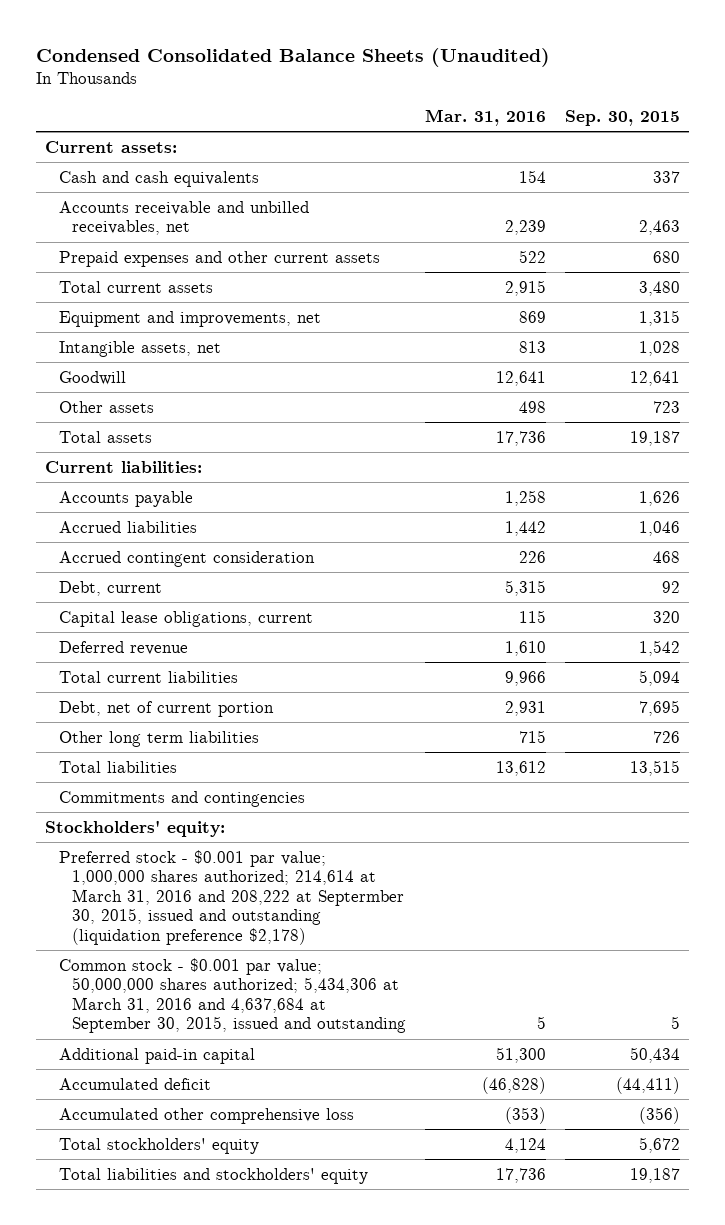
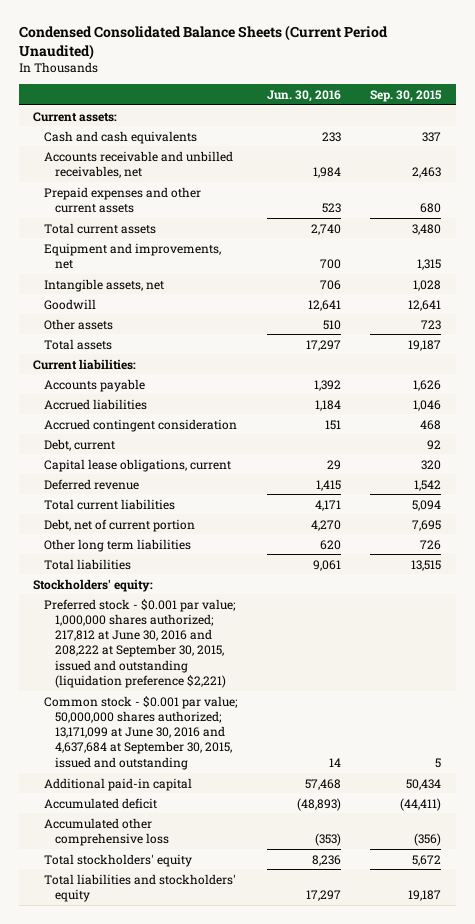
[35,47,550,67] Condensed Consolidated Balance Sheets (Unaudited) -> [18,25,388,61] Condensed Consolidated Balance Sheets (Current Period Unaudited)
[424,108,546,126] Mar. 31, 2016 -> none
none -> [266,90,341,103] Jun. 30, 2016
[58,790,305,807] Commitments and contingencies -> none
[58,849,404,945] Preferred stock - $0.001 par value; 1,000,000 shares authorized; 214,614 at March 31, 2016 and 208,222 at Septermber 30, 2015, issued and outstanding (liquidation preference $2,178) -> [44,598,237,688] Preferred stock - $0.001 par value; 1,000,000 shares authorized; 217,812 at June 30, 2016 and 208,222 at September 30, 2015, issued and outstanding (liquidation preference $2,221)
[58,957,406,1034] Common stock - $0.001 par value; 50,000,000 shares authorized; 5,434,306 at March 31, 2016 and 4,637,684 at September 30, 2015, issued and outstanding -> [44,695,239,770] Common stock - $0.001 par value; 50,000,000 shares authorized; 13,171,099 at June 30, 2016 and 4,637,684 at September 30, 2015, issued and outstanding

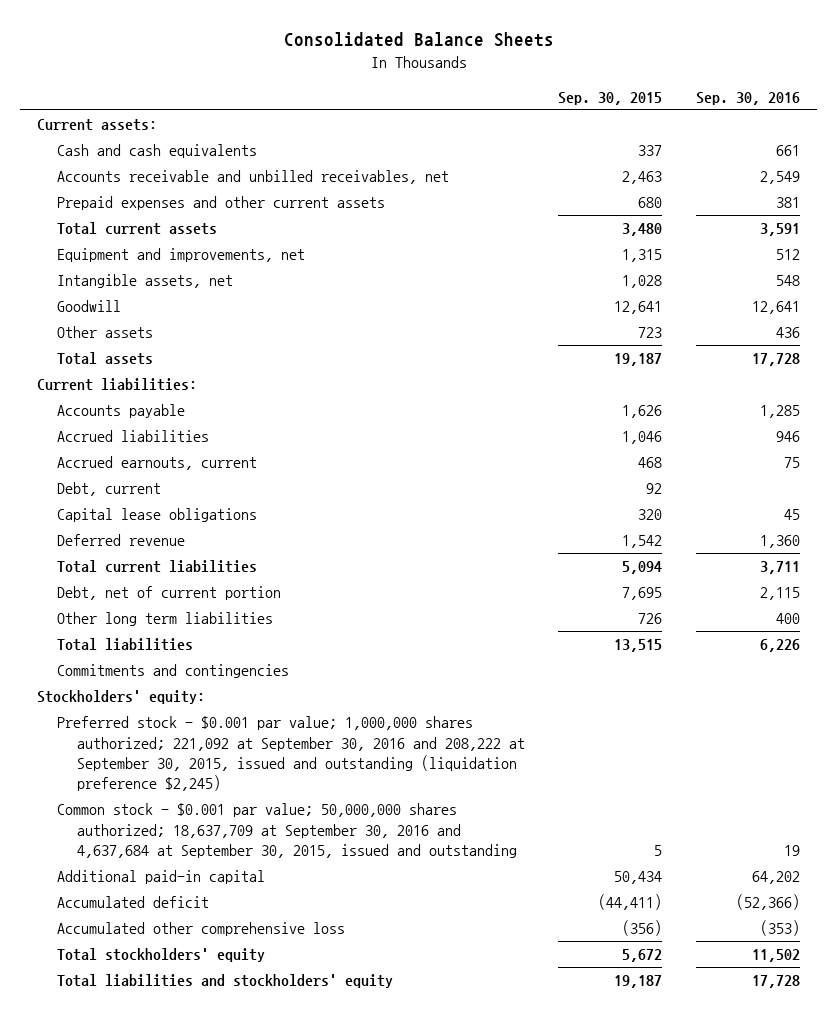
[18,25,388,61] Condensed Consolidated Balance Sheets (Current Period Unaudited) -> [283,32,554,48] Consolidated Balance Sheets
[266,90,341,103] Jun. 30, 2016 -> none
none -> [696,91,801,105] Sep. 30, 2016
[44,418,238,432] Accrued contingent consideration -> [56,456,257,471] Accrued earnouts, current
[44,458,232,472] Capital lease obligations, current -> [56,508,257,523] Capital lease obligations
none -> [56,664,289,679] Commitments and contingencies
[44,598,237,688] Preferred stock - $0.001 par value; 1,000,000 shares authorized; 217,812 at June 30, 2016 and 208,222 at September 30, 2015, issued and outstanding (liquidation preference $2,221) -> [56,716,525,791] Preferred stock - $0.001 par value; 1,000,000 shares authorized; 221,092 at September 30, 2016 and 208,222 at September 30, 2015, issued and outstanding (liquidation preference $2,245)
[44,695,239,770] Common stock - $0.001 par value; 50,000,000 shares authorized; 13,171,099 at June 30, 2016 and 4,637,684 at September 30, 2015, issued and outstanding -> [56,803,517,858] Common stock - $0.001 par value; 50,000,000 shares authorized; 18,637,709 at September 30, 2016 and 4,637,684 at September 30, 2015, issued and outstanding

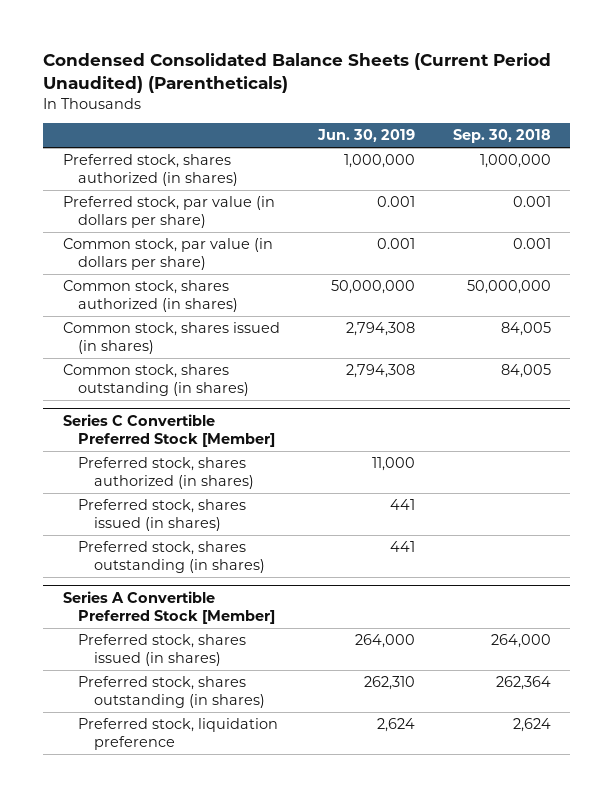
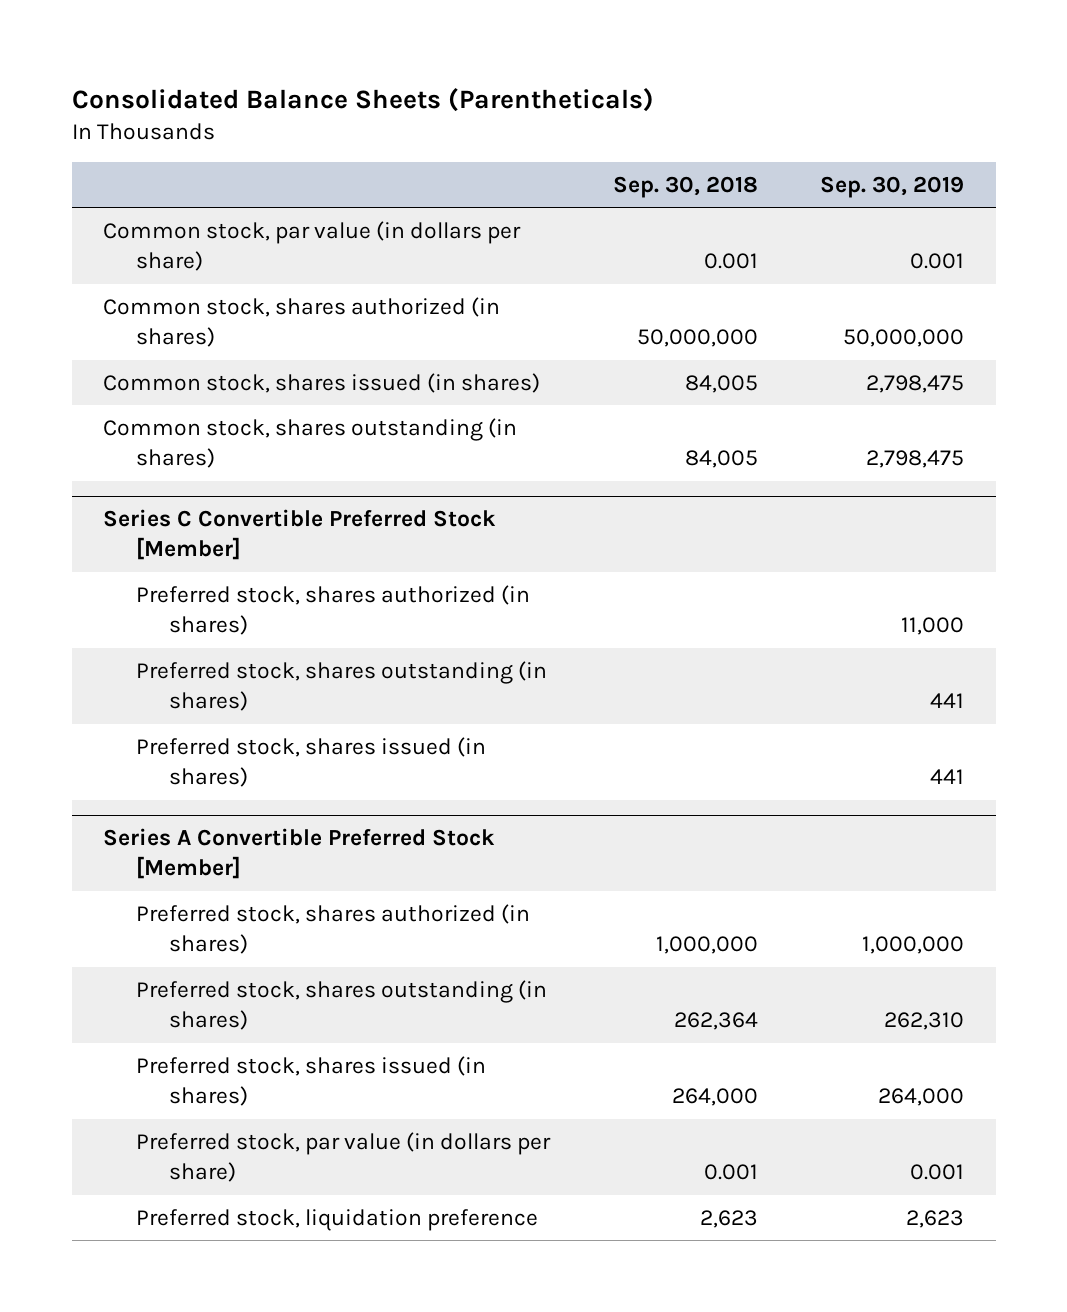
[43,53,552,93] Condensed Consolidated Balance Sheets (Current Period Unaudited) (Parentheticals) -> [71,87,654,112] Consolidated Balance Sheets (Parentheticals)
[316,129,415,143] Jun. 30, 2019 -> none
none -> [820,176,965,199] Sep. 30, 2019
[62,153,239,186] Preferred stock, shares authorized (in shares) -> none
[62,195,275,228] Preferred stock, par value (in dollars per share) -> none
[78,498,247,531] Preferred stock, shares issued (in shares) -> [135,737,486,788] Preferred stock, shares issued (in shares)
none -> [135,904,530,955] Preferred stock, shares authorized (in shares)
[78,633,247,666] Preferred stock, shares issued (in shares) -> [135,1056,486,1107] Preferred stock, shares issued (in shares)
none -> [135,1132,551,1183] Preferred stock, par value (in dollars per share)
[513,717,552,732] 2,624 -> [699,1210,758,1229] 2,623

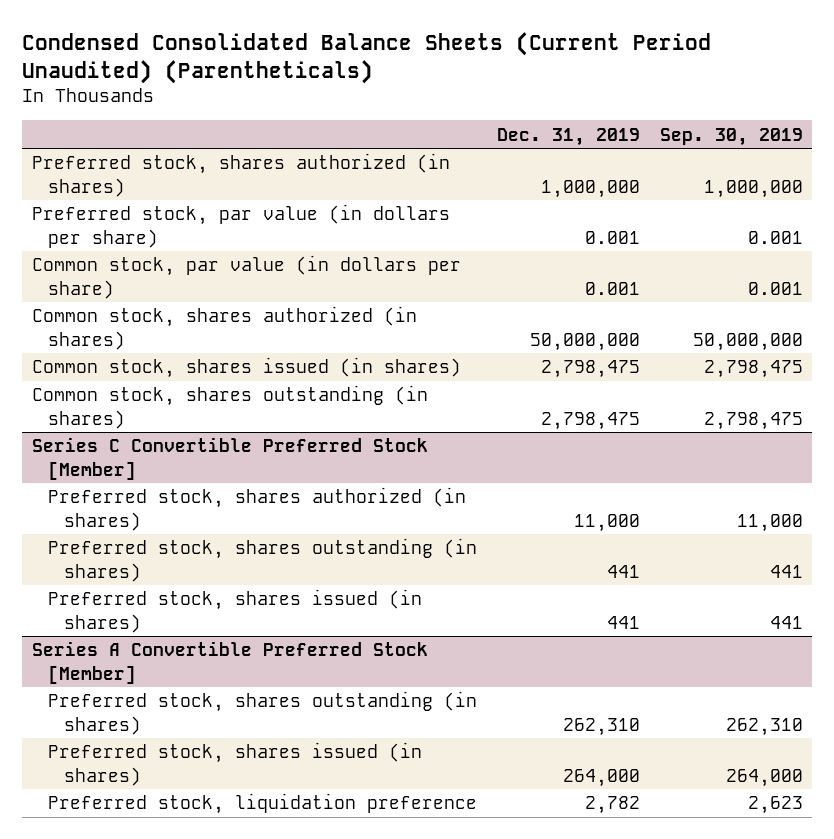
[71,87,654,112] Consolidated Balance Sheets (Parentheticals) -> [21,31,711,85] Condensed Consolidated Balance Sheets (Current Period Unaudited) (Parentheticals)
[612,176,758,199] Sep. 30, 2018 -> none
none -> [496,127,640,146] Dec. 31, 2019
none -> [31,153,450,197] Preferred stock, shares authorized (in shares)
none -> [31,204,450,248] Preferred stock, par value (in dollars per share)
[135,904,530,955] Preferred stock, shares authorized (in shares) -> none
[135,1132,551,1183] Preferred stock, par value (in dollars per share) -> none

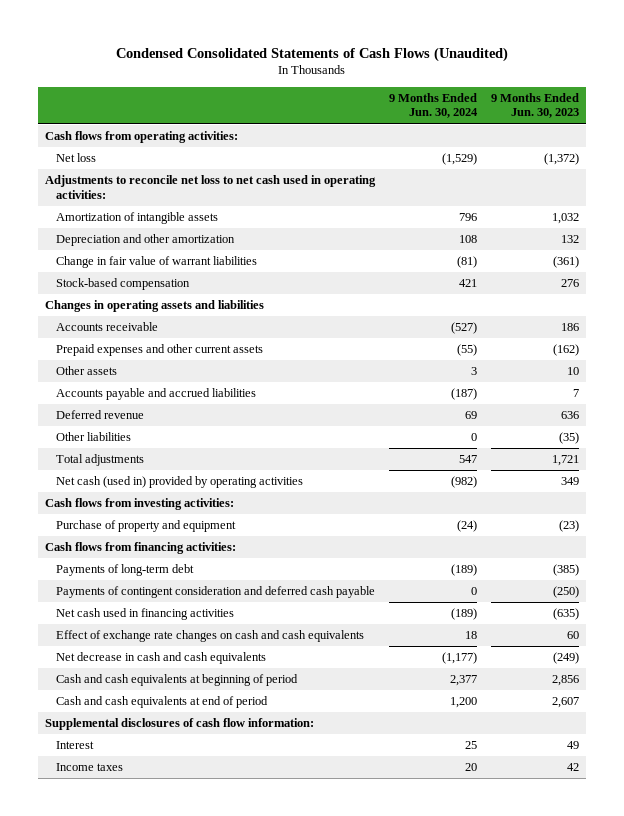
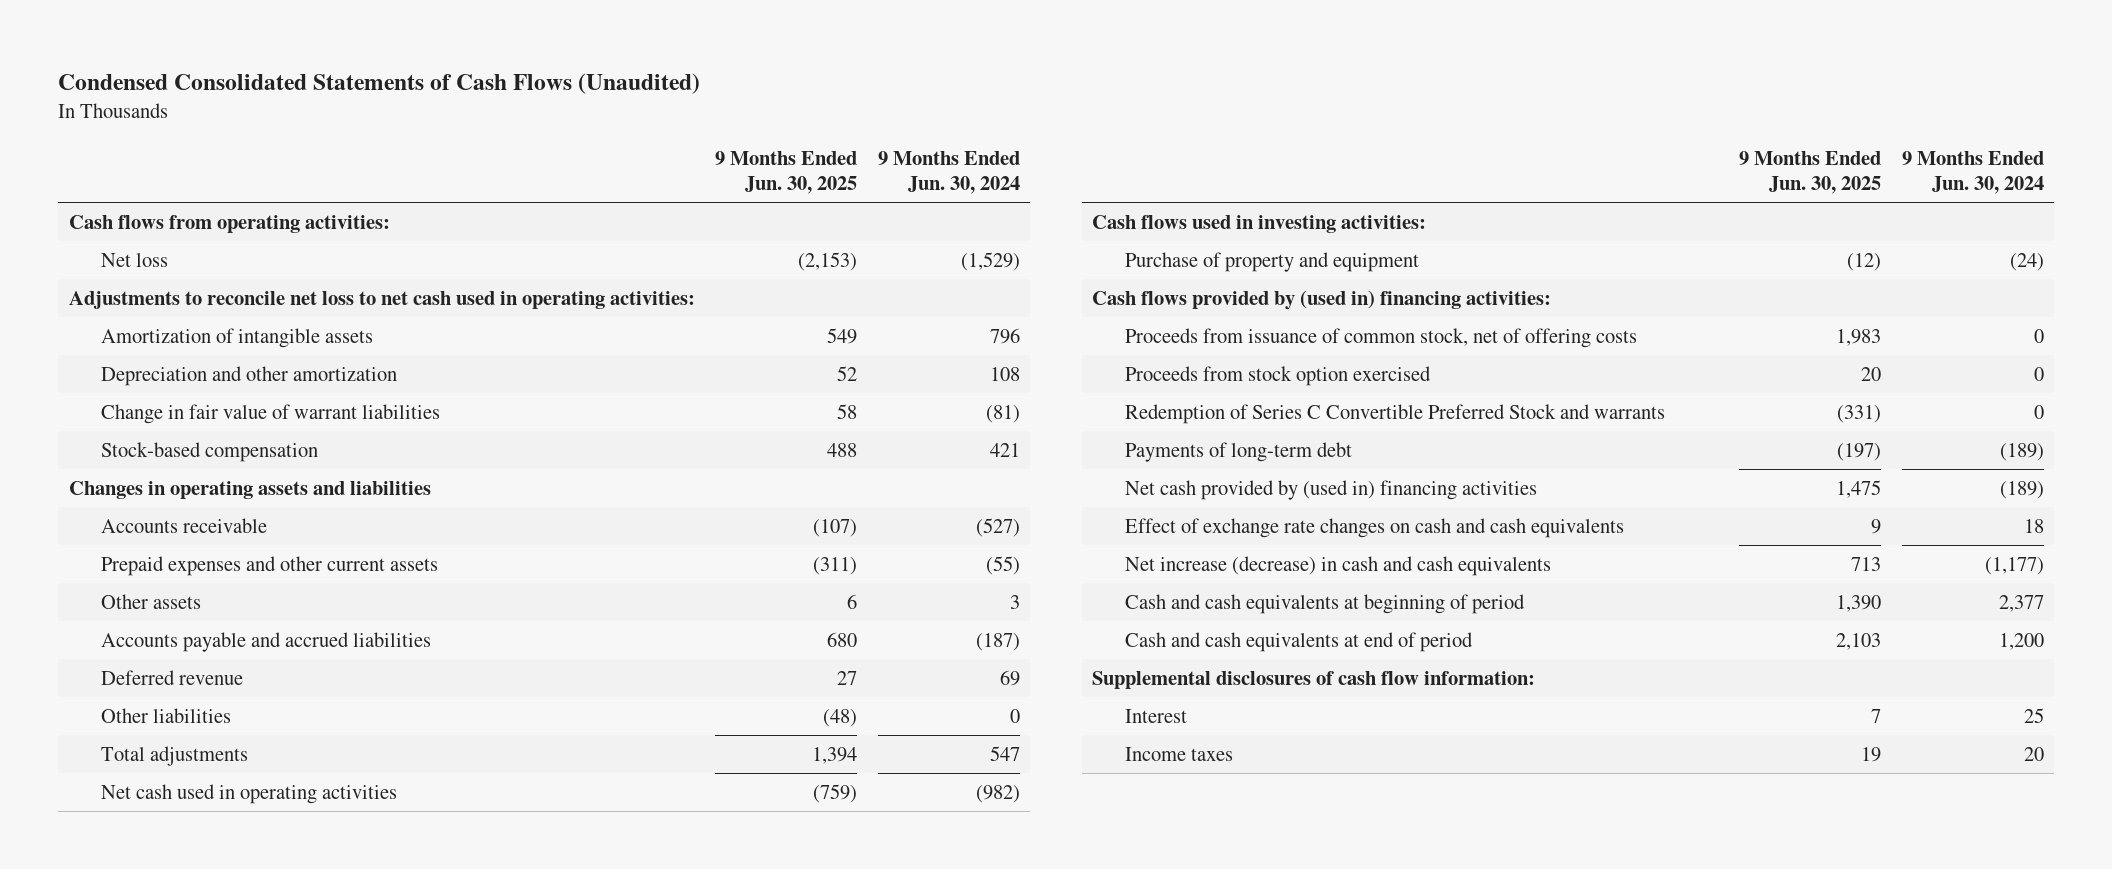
[490,92,579,119] 9 Months Ended Jun. 30, 2023 -> none
none -> [715,150,858,194] 9 Months Ended Jun. 30, 2025
[55,476,303,489] Net cash (used in) provided by operating activities -> [101,783,398,804] Net cash used in operating activities
[45,498,235,511] Cash flows from investing activities: -> [1092,214,1427,233] Cash flows used in investing activities:
[45,542,237,555] Cash flows from financing activities: -> [1092,289,1552,310] Cash flows provided by (used in) financing activities:
none -> [1124,327,1637,348] Proceeds from issuance of common stock, net of offering costs
none -> [1124,365,1431,386] Proceeds from stock option exercised
none -> [1124,403,1665,424] Redemption of Series C Convertible Preferred Stock and warrants
[55,586,375,599] Payments of contingent consideration and deferred cash payable -> none
[55,608,234,621] Net cash used in financing activities -> [1124,479,1537,500] Net cash provided by (used in) financing activities
[55,652,266,665] Net decrease in cash and cash equivalents -> [1124,555,1551,576] Net increase (decrease) in cash and cash equivalents

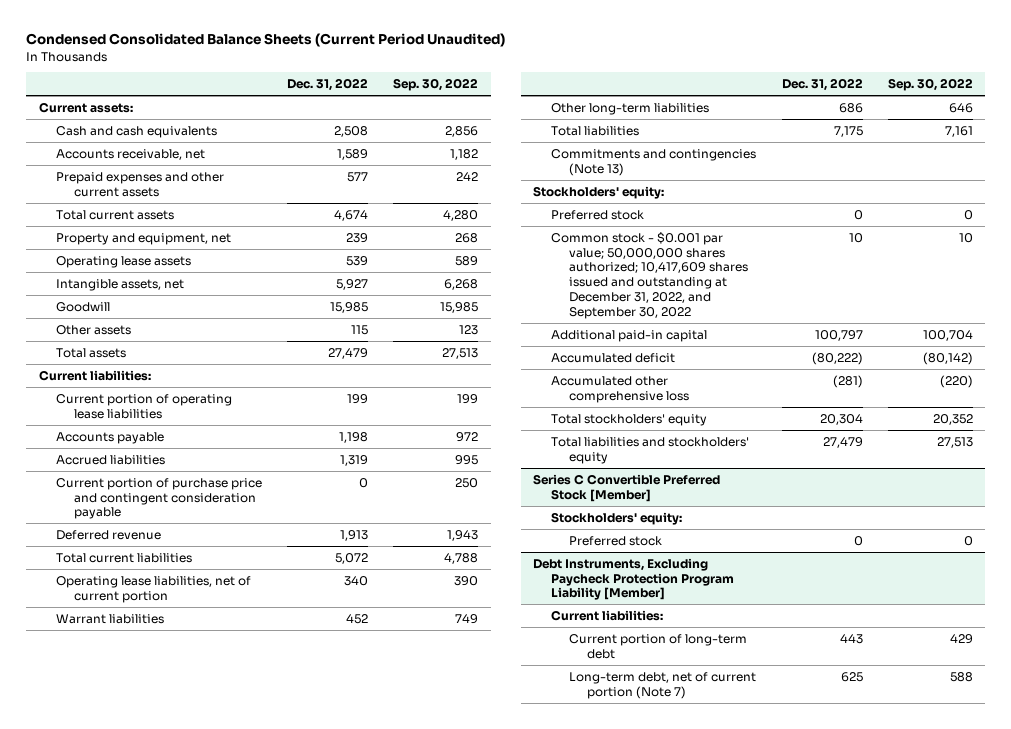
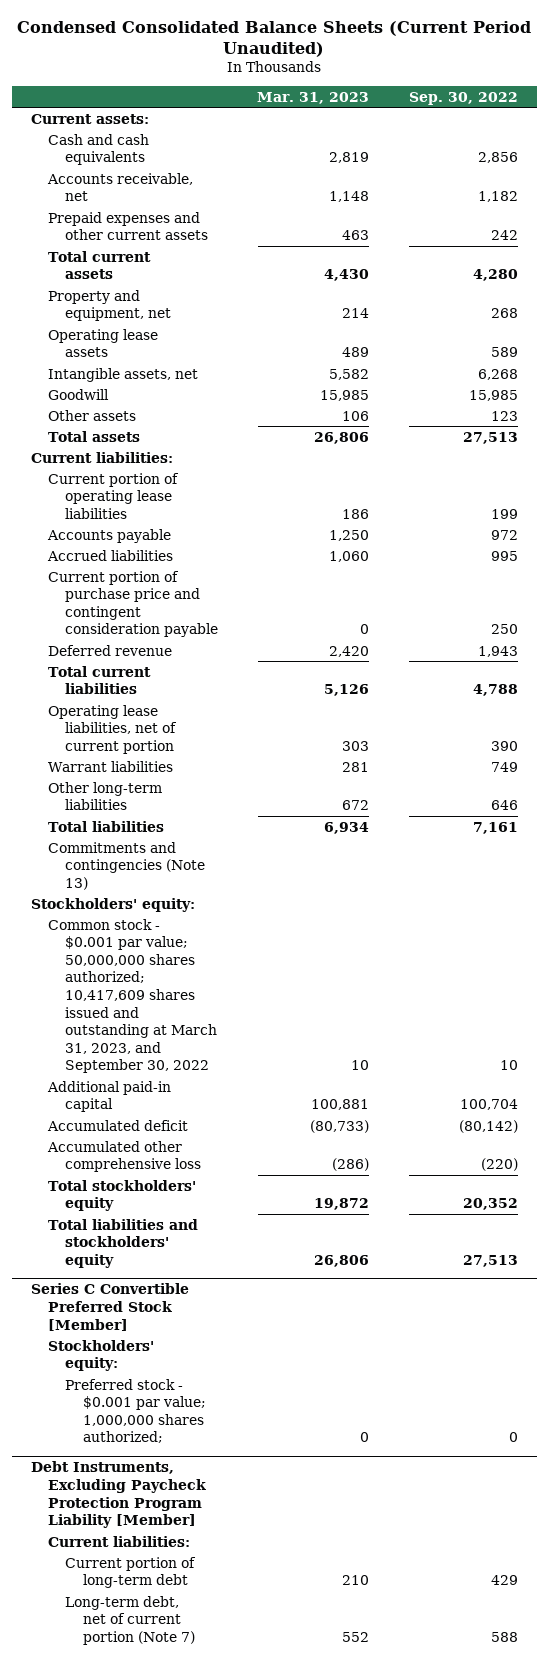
[287,78,369,92] Dec. 31, 2022 -> none
none -> [257,91,370,104] Mar. 31, 2023
[550,209,644,220] Preferred stock -> none
[550,231,748,319] Common stock - $0.001 par value; 50,000,000 shares authorized; 10,417,609 shares issued and outstanding at December 31, 2022, and September 30, 2022 -> [48,918,218,1074] Common stock - $0.001 par value; 50,000,000 shares authorized; 10,417,609 shares issued and outstanding at March 31, 2023, and September 30, 2022
[568,535,662,546] Preferred stock -> [65,1378,206,1444] Preferred stock - $0.001 par value; 1,000,000 shares authorized;

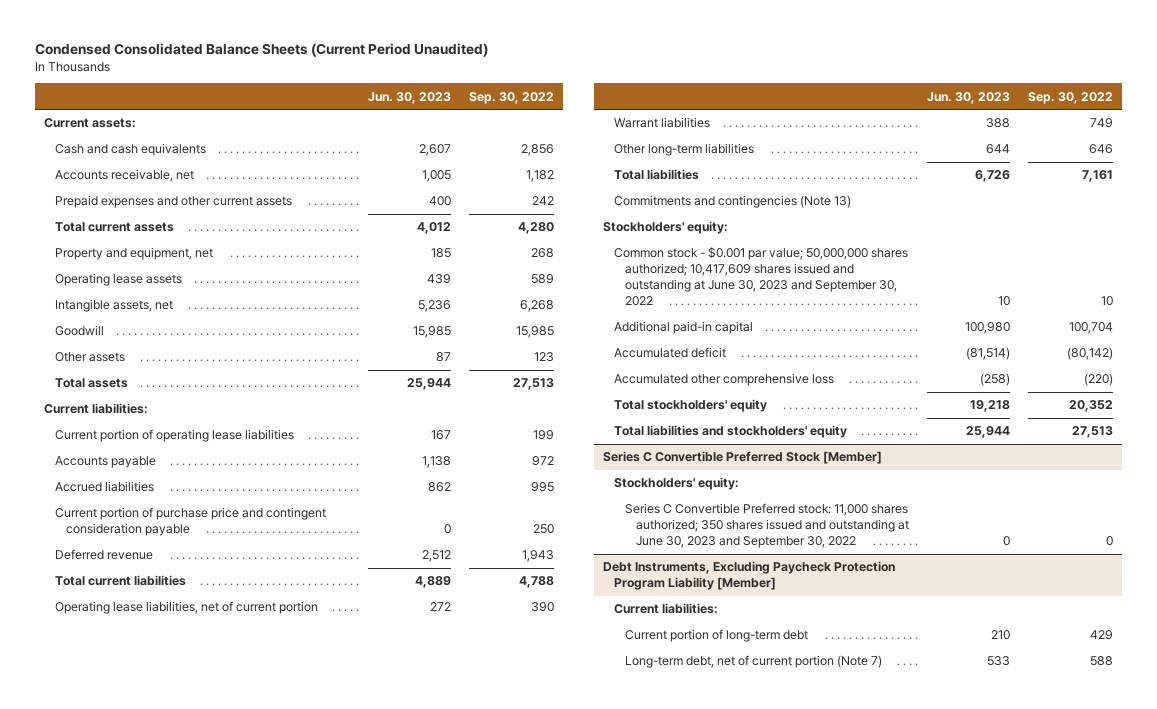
[257,91,370,104] Mar. 31, 2023 -> none
none -> [368,91,452,104] Jun. 30, 2023
[48,918,218,1074] Common stock - $0.001 par value; 50,000,000 shares authorized; 10,417,609 shares issued and outstanding at March 31, 2023, and September 30, 2022 -> [613,247,908,307] Common stock - $0.001 par value; 50,000,000 shares authorized; 10,417,609 shares issued and outstanding at June 30, 2023 and September 30, 2022
[65,1378,206,1444] Preferred stock - $0.001 par value; 1,000,000 shares authorized; -> [625,503,910,549] Series C Convertible Preferred stock: 11,000 shares authorized; 350 shares issued and outstanding at June 30, 2023 and September 30, 2022

